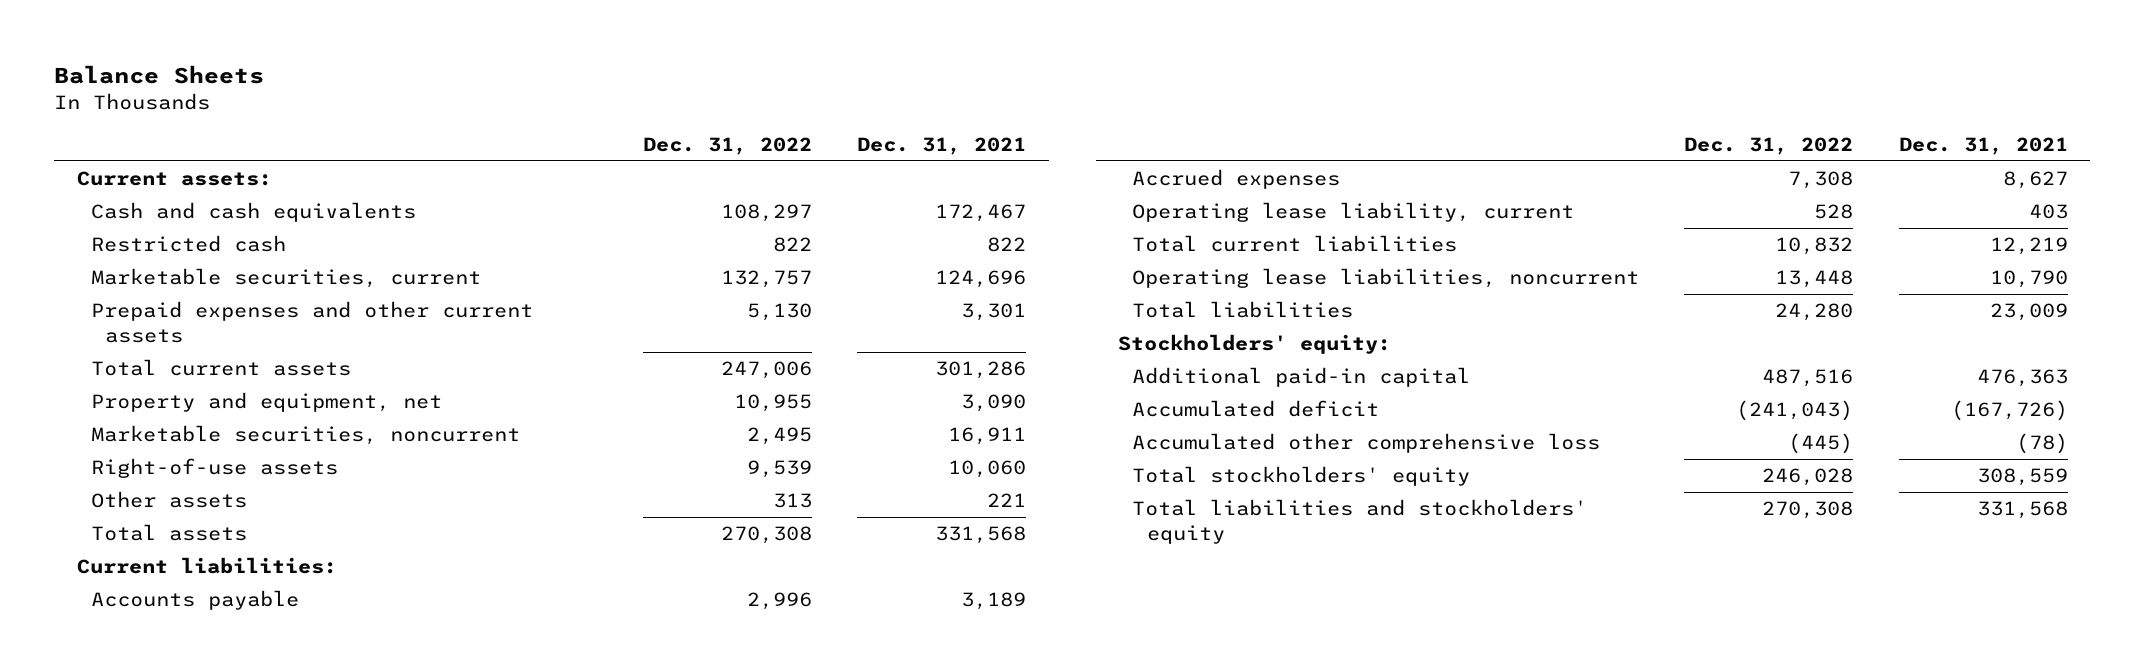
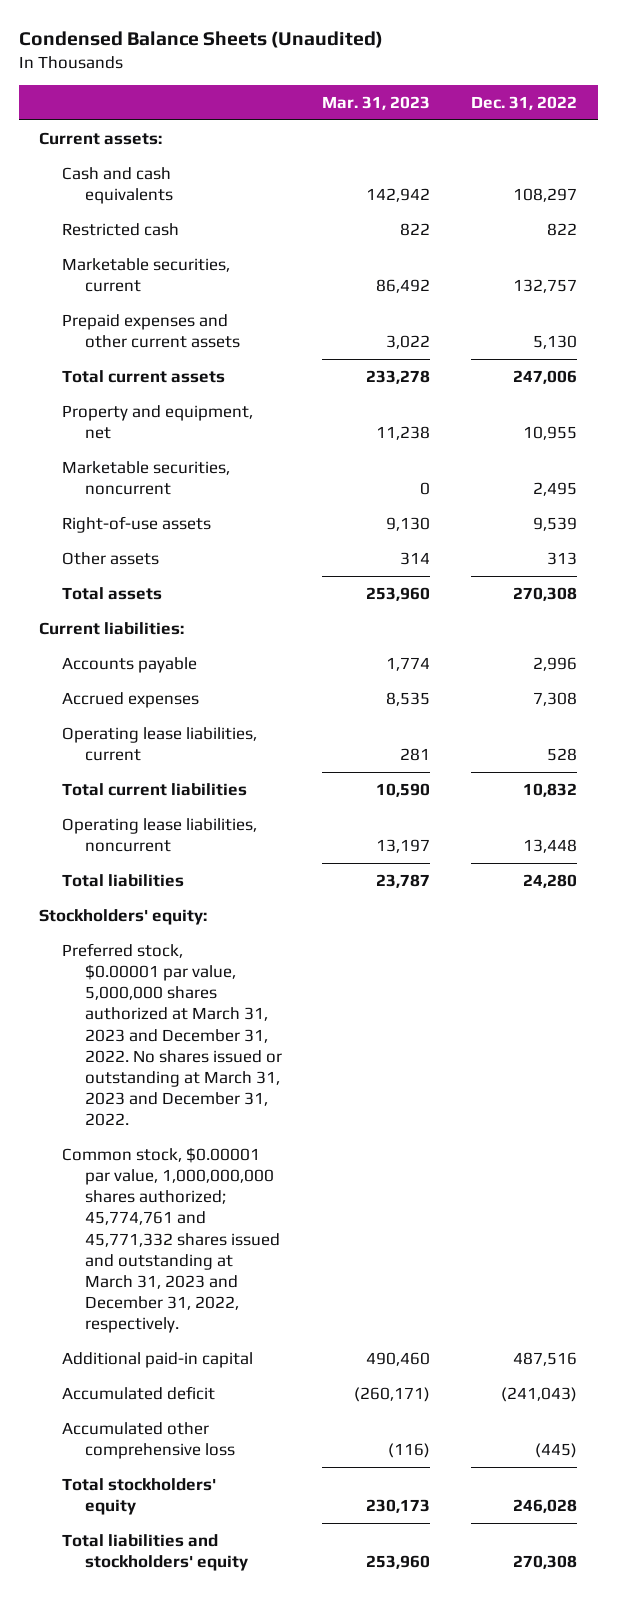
[54,65,265,85] Balance Sheets -> [18,31,383,49] Condensed Balance Sheets (Unaudited)
[857,136,1027,155] Dec. 31, 2021 -> none
none -> [322,96,431,111] Mar. 31, 2023
[1132,202,1575,223] Operating lease liability, current -> [61,726,257,761] Operating lease liabilities, current
none -> [61,942,282,1127] Preferred stock, $0.00001 par value, 5,000,000 shares authorized at March 31, 2023 and December 31, 2022. No shares issued or outstanding at March 31, 2023 and December 31, 2022.
none -> [61,1146,280,1334] Common stock, $0.00001 par value, 1,000,000,000 shares authorized; 45,774,761 and 45,771,332 shares issued and outstanding at March 31, 2023 and December 31, 2022, respectively.

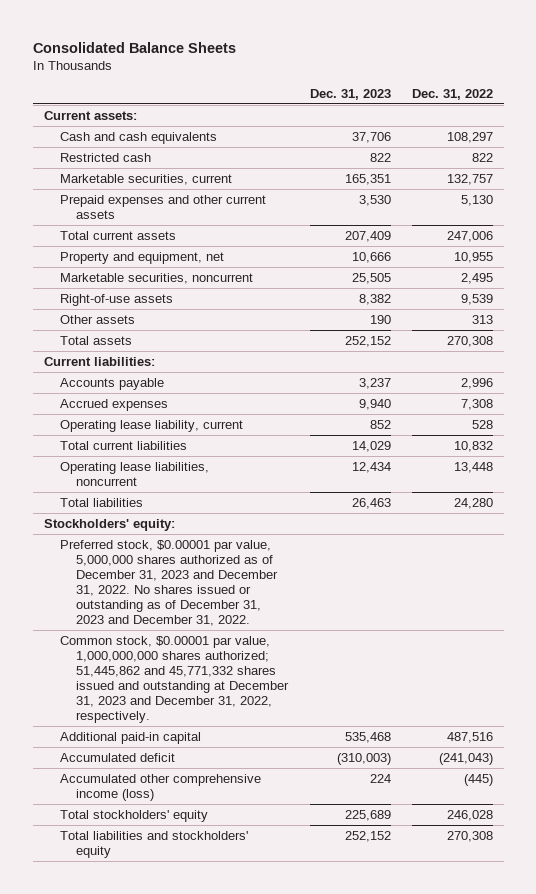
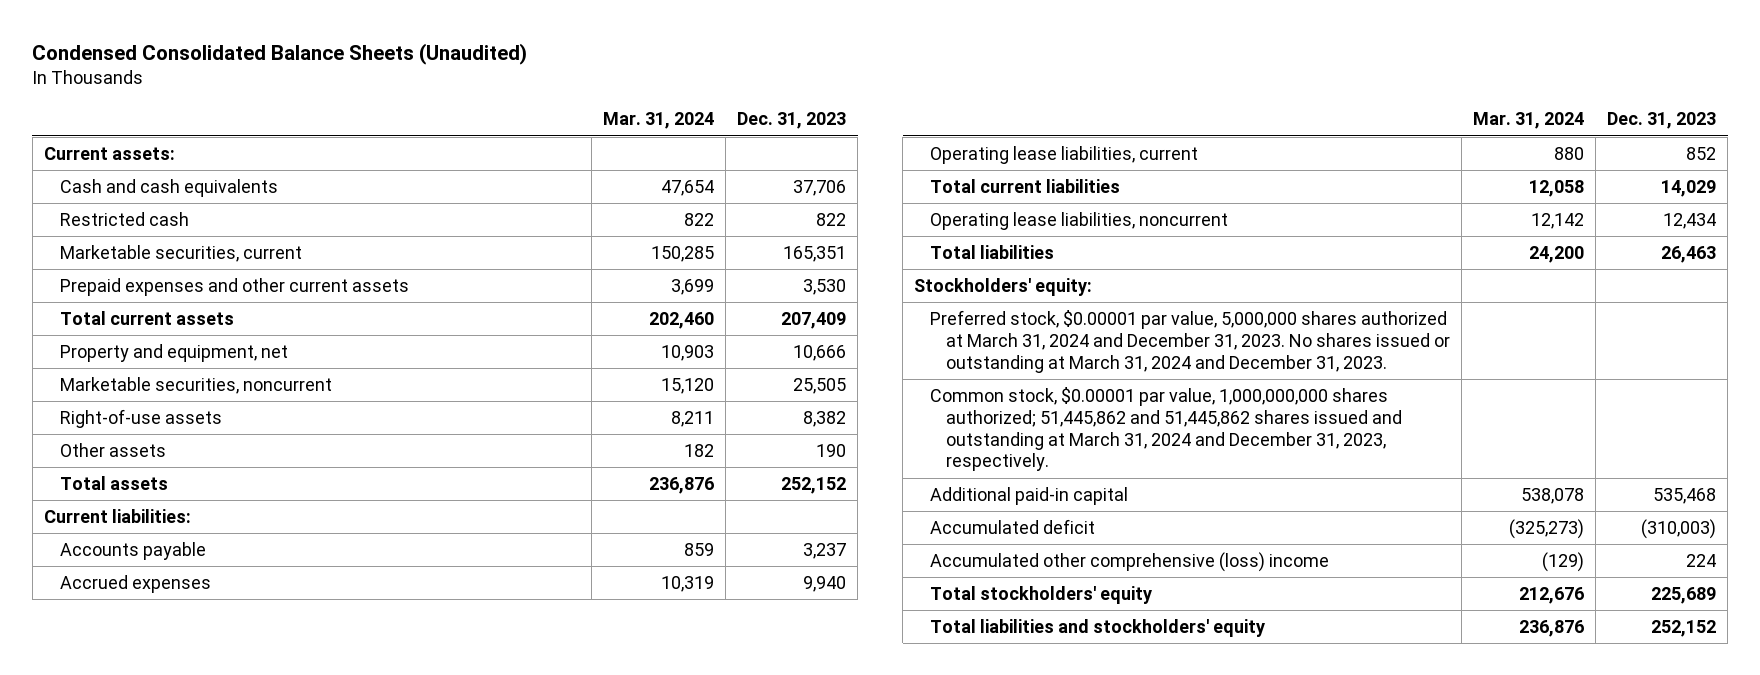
[32,41,236,53] Consolidated Balance Sheets -> [32,43,528,66] Condensed Consolidated Balance Sheets (Unaudited)
[411,88,493,100] Dec. 31, 2022 -> none
none -> [602,112,714,130] Mar. 31, 2024
[59,419,243,432] Operating lease liability, current -> [930,146,1199,165] Operating lease liabilities, current
[59,539,279,627] Preferred stock, $0.00001 par value, 5,000,000 shares authorized as of December 31, 2023 and December 31, 2022. No shares issued or outstanding as of December 31, 2023 and December 31, 2022. -> [930,310,1451,373] Preferred stock, $0.00001 par value, 5,000,000 shares authorized at March 31, 2024 and December 31, 2023. No shares issued or outstanding at March 31, 2024 and December 31, 2023.
[59,635,290,724] Common stock, $0.00001 par value, 1,000,000,000 shares authorized; 51,445,862 and 45,771,332 shares issued and outstanding at December 31, 2023 and December 31, 2022, respectively. -> [930,387,1403,472] Common stock, $0.00001 par value, 1,000,000,000 shares authorized; 51,445,862 and 51,445,862 shares issued and outstanding at March 31, 2024 and December 31, 2023, respectively.
[59,773,261,801] Accumulated other comprehensive income (loss) -> [930,552,1330,573] Accumulated other comprehensive (loss) income

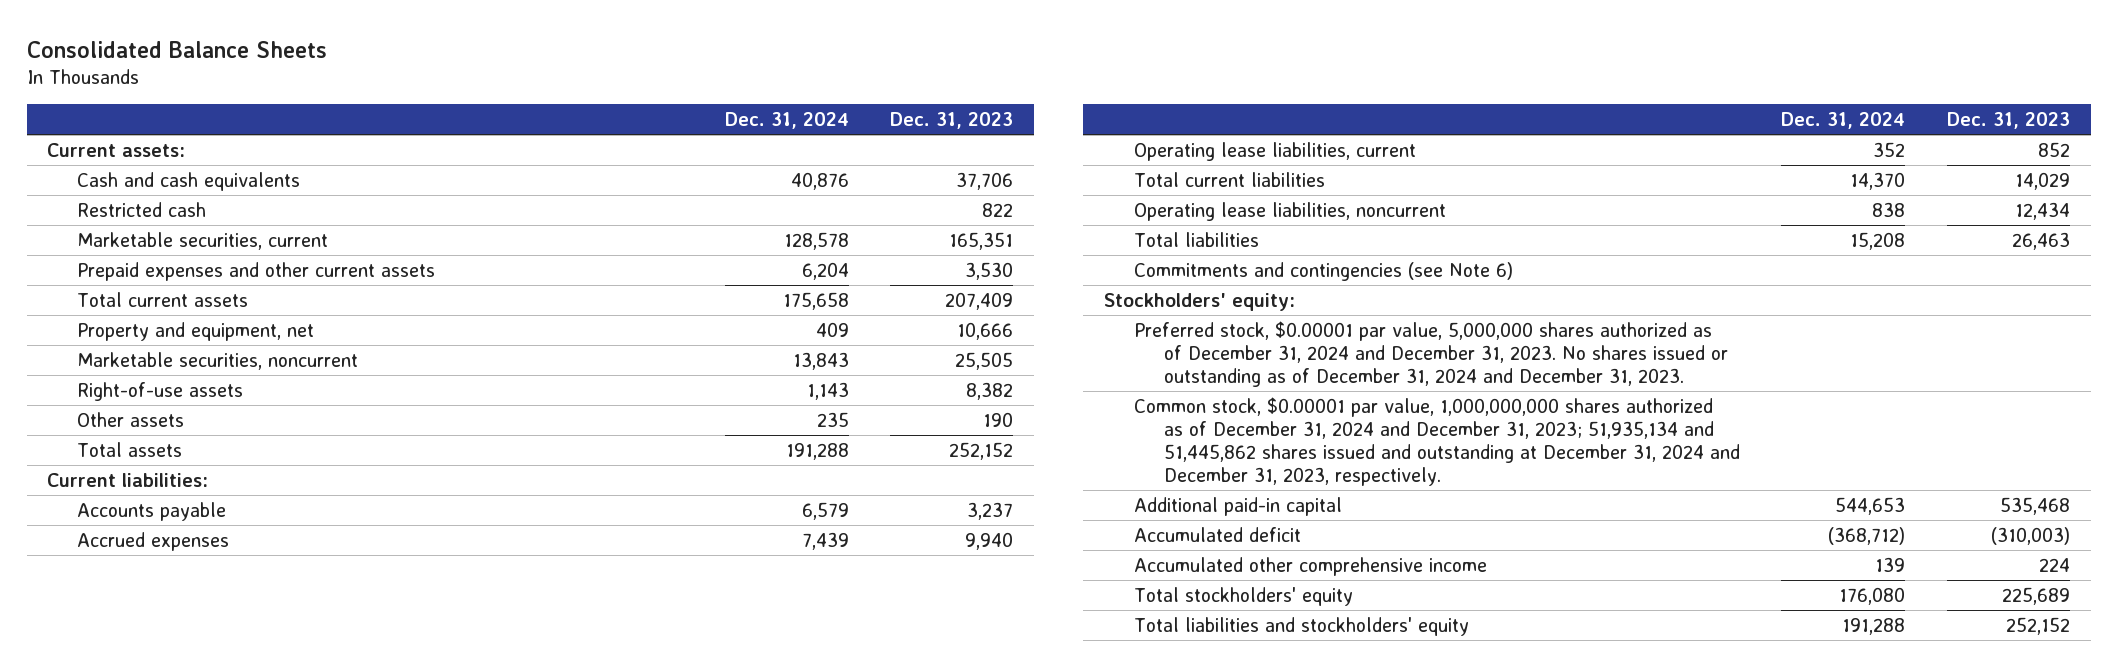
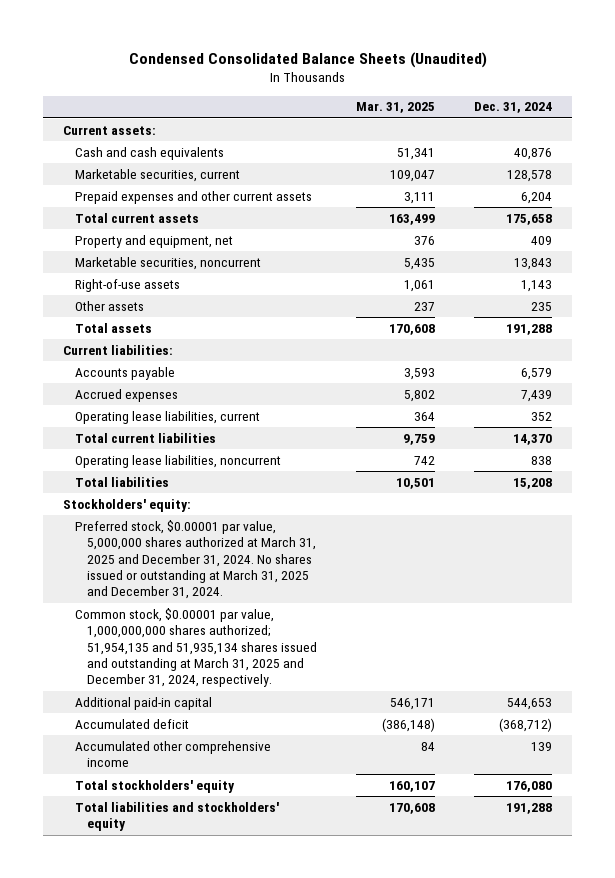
[26,40,327,58] Consolidated Balance Sheets -> [128,52,487,69] Condensed Consolidated Balance Sheets (Unaudited)
[890,112,1014,130] Dec. 31, 2023 -> none
none -> [355,102,435,114] Mar. 31, 2025
[77,201,207,217] Restricted cash -> none
[1134,261,1514,281] Commitments and contingencies (see Note 6) -> none
[1134,320,1728,387] Preferred stock, $0.00001 par value, 5,000,000 shares authorized as of December 31, 2024 and December 31, 2023. No shares issued or outstanding as of December 31, 2024 and December 31, 2023. -> [74,519,316,600] Preferred stock, $0.00001 par value, 5,000,000 shares authorized at March 31, 2025 and December 31, 2024. No shares issued or outstanding at March 31, 2025 and December 31, 2024.
[1134,396,1740,486] Common stock, $0.00001 par value, 1,000,000,000 shares authorized as of December 31, 2024 and December 31, 2023; 51,935,134 and 51,445,862 shares issued and outstanding at December 31, 2024 and December 31, 2023, respectively. -> [74,607,317,688] Common stock, $0.00001 par value, 1,000,000,000 shares authorized; 51,954,135 and 51,935,134 shares issued and outstanding at March 31, 2025 and December 31, 2024, respectively.

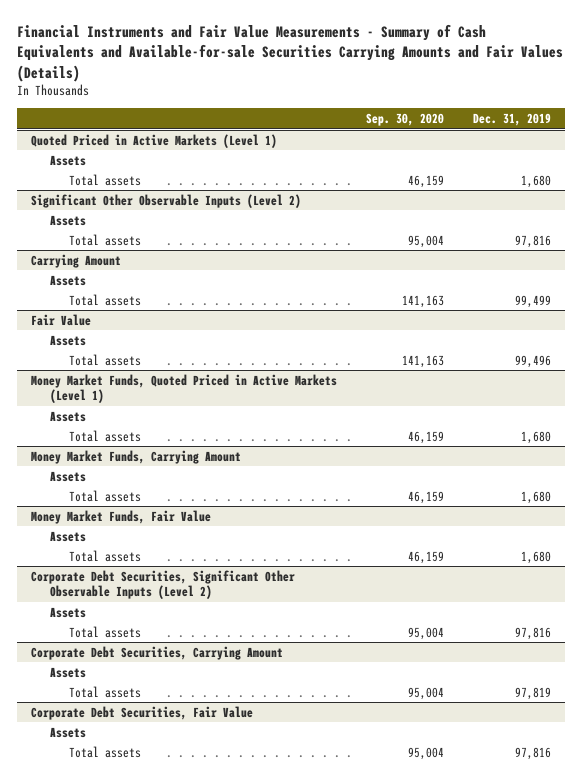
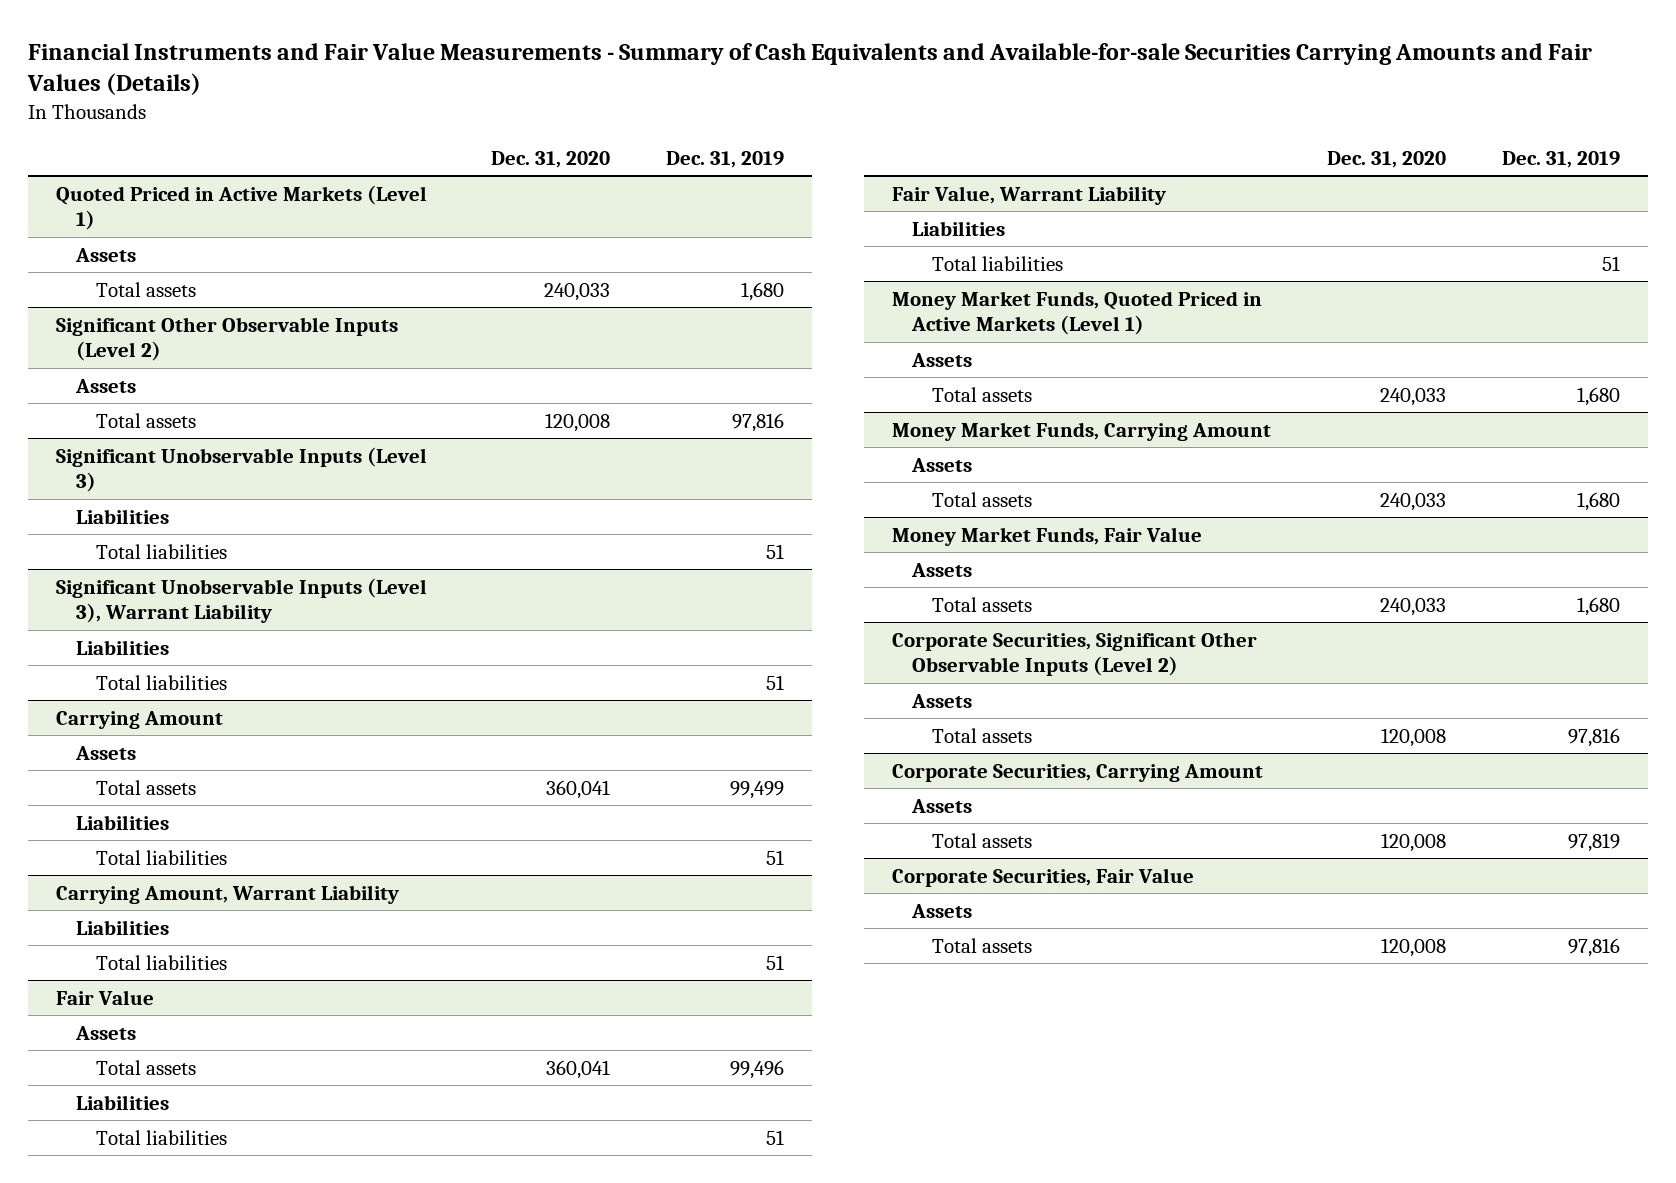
[366,112,445,126] Sep. 30, 2020 -> none
none -> [490,150,610,168] Dec. 31, 2020
none -> [55,446,427,492] Significant Unobservable Inputs (Level 3)
none -> [75,508,169,524] Liabilities
none -> [96,543,228,559] Total liabilities
none -> [55,577,427,623] Significant Unobservable Inputs (Level 3), Warrant Liability
none -> [75,639,169,655] Liabilities
none -> [96,674,228,690] Total liabilities
none -> [75,814,169,830] Liabilities
none -> [96,849,228,865] Total liabilities
none -> [55,884,399,904] Carrying Amount, Warrant Liability
none -> [75,919,169,935] Liabilities
none -> [96,954,228,970] Total liabilities
none -> [75,1094,169,1110] Liabilities
none -> [96,1129,228,1145] Total liabilities
none -> [891,185,1166,205] Fair Value, Warrant Liability
none -> [911,220,1005,236] Liabilities
none -> [932,255,1064,271] Total liabilities
[31,569,296,599] Corporate Debt Securities, Significant Other Observable Inputs (Level 2) -> [891,631,1257,676] Corporate Securities, Significant Other Observable Inputs (Level 2)
[31,645,284,660] Corporate Debt Securities, Carrying Amount -> [891,763,1263,782] Corporate Securities, Carrying Amount
[31,705,254,720] Corporate Debt Securities, Fair Value -> [891,867,1194,887] Corporate Securities, Fair Value

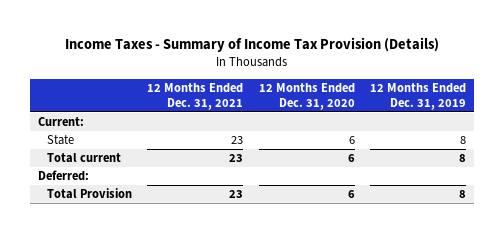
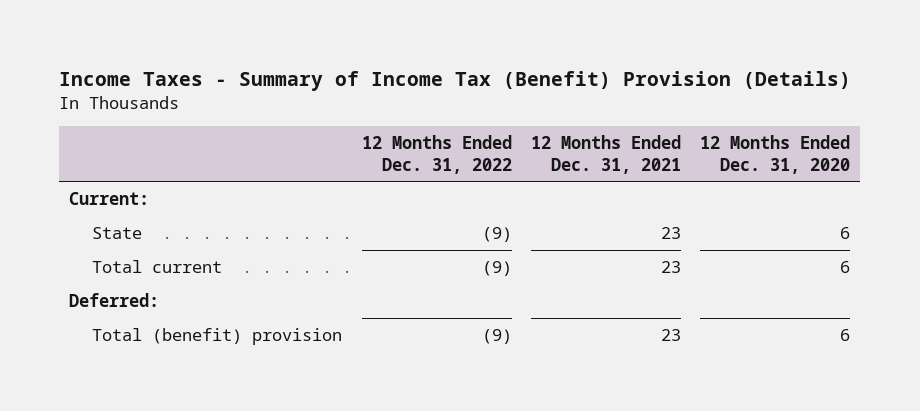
[64,37,439,53] Income Taxes - Summary of Income Tax Provision (Details) -> [59,70,852,91] Income Taxes - Summary of Income Tax (Benefit) Provision (Details)
[370,83,467,110] 12 Months Ended Dec. 31, 2019 -> none
none -> [361,134,512,174] 12 Months Ended Dec. 31, 2022
[46,188,132,200] Total Provision -> [92,327,343,345] Total (benefit) provision

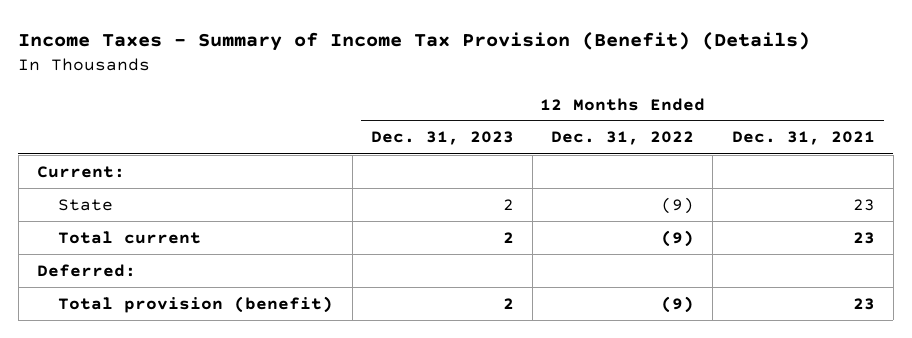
[59,70,852,91] Income Taxes - Summary of Income Tax (Benefit) Provision (Details) -> [18,32,811,52] Income Taxes - Summary of Income Tax Provision (Benefit) (Details)
[700,134,851,174] 12 Months Ended Dec. 31, 2020 -> none
none -> [370,131,514,146] Dec. 31, 2023
[92,327,343,345] Total (benefit) provision -> [58,295,334,313] Total provision (benefit)

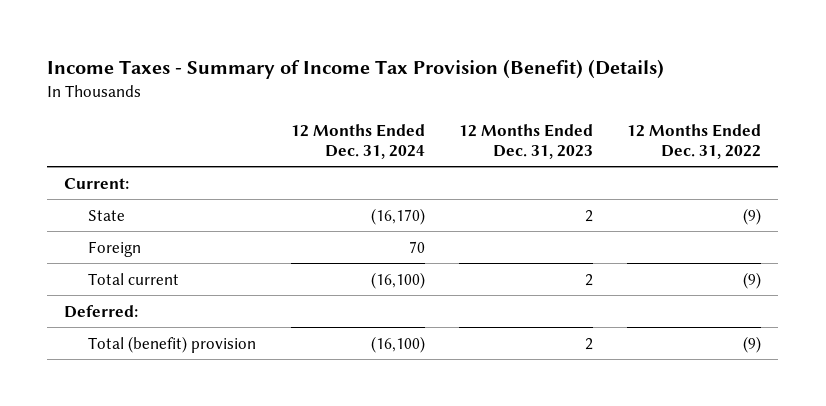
[731,131,875,146] Dec. 31, 2021 -> none
none -> [290,123,425,159] 12 Months Ended Dec. 31, 2024
none -> [88,240,142,257] Foreign
[58,295,334,313] Total provision (benefit) -> [88,335,257,353] Total (benefit) provision

